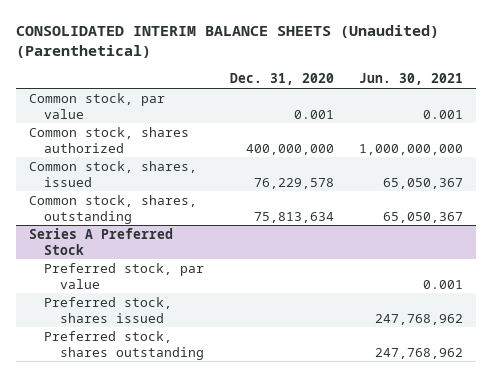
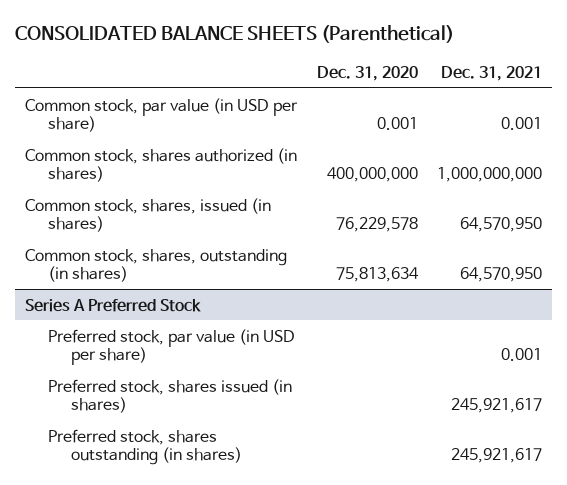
[16,25,440,59] CONSOLIDATED INTERIM BALANCE SHEETS (Unaudited) (Parenthetical) -> [15,25,455,44] CONSOLIDATED BALANCE SHEETS (Parenthetical)
[359,73,464,86] Jun. 30, 2021 -> none
none -> [441,65,543,81] Dec. 31, 2021
[28,93,165,119] Common stock, par value -> [24,97,298,133] Common stock, par value (in USD per share)
[28,127,189,153] Common stock, shares authorized -> [24,147,297,183] Common stock, shares authorized (in shares)
[28,161,197,187] Common stock, shares, issued -> [24,197,271,233] Common stock, shares, issued (in shares)
[28,195,197,224] Common stock, shares, outstanding -> [24,248,287,283] Common stock, shares, outstanding (in shares)
[44,263,205,289] Preferred stock, par value -> [47,328,295,366] Preferred stock, par value (in USD per share)
[44,297,173,323] Preferred stock, shares issued -> [47,378,292,414] Preferred stock, shares issued (in shares)
[44,331,204,360] Preferred stock, shares outstanding -> [47,428,242,466] Preferred stock, shares outstanding (in shares)

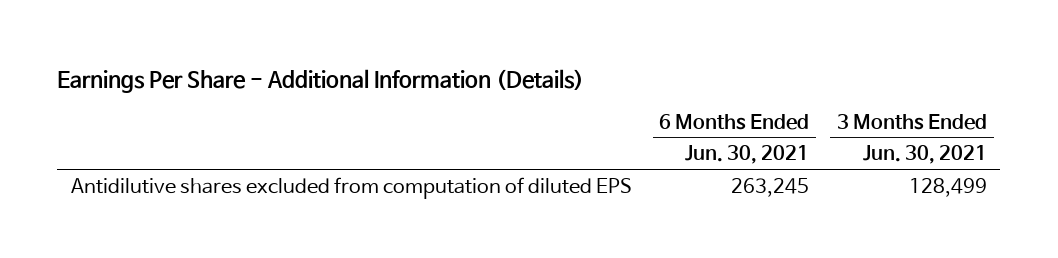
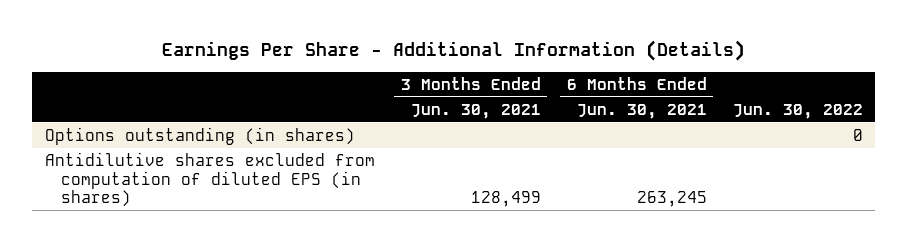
none -> [732,103,863,119] Jun. 30, 2022
none -> [45,126,356,145] Options outstanding (in shares)
[71,176,633,199] Antidilutive shares excluded from computation of diluted EPS -> [45,151,376,208] Antidilutive shares excluded from computation of diluted EPS (in shares)

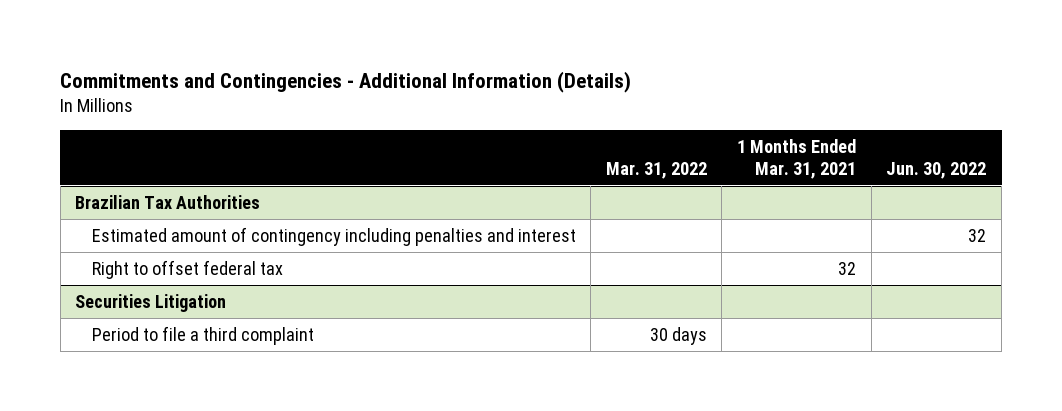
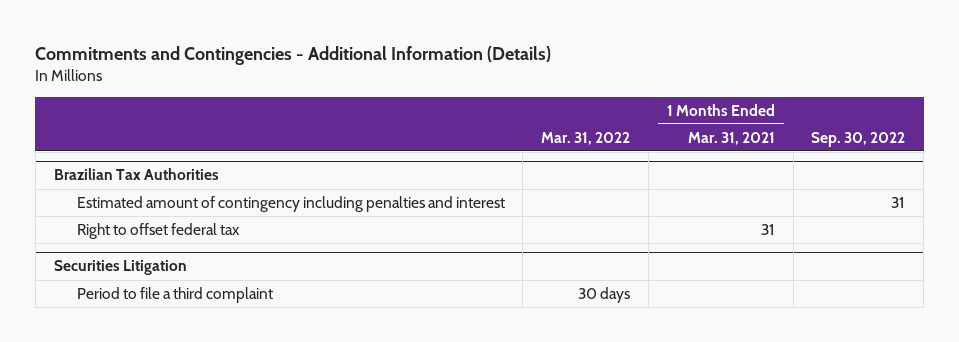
[886,161,987,179] Jun. 30, 2022 -> none
none -> [811,131,906,147] Sep. 30, 2022
[838,261,857,275] 32 -> [760,224,775,236] 31

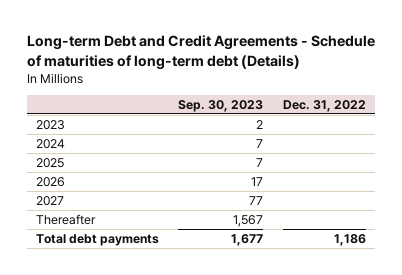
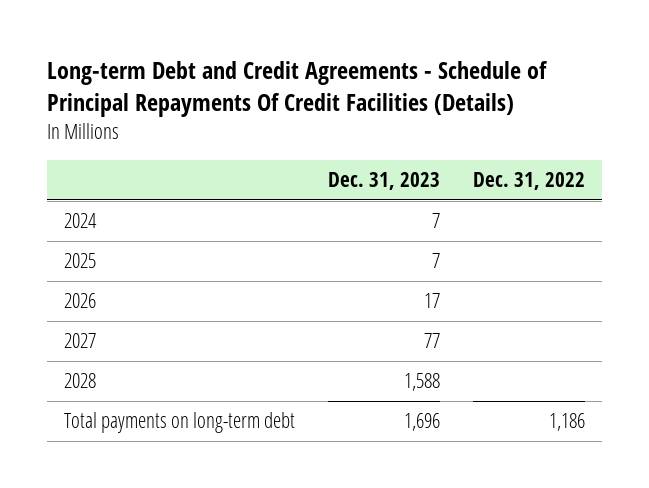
[26,35,375,70] Long-term Debt and Credit Agreements - Schedule of maturities of long-term debt (Details) -> [47,61,549,118] Long-term Debt and Credit Agreements - Schedule of Principal Repayments Of Credit Facilities (Details)
[178,99,264,112] Sep. 30, 2023 -> none
none -> [328,172,441,191] Dec. 31, 2023
[36,119,66,130] 2023 -> none
[36,213,97,225] Thereafter -> none
none -> [63,373,96,389] 2028
[36,233,160,246] Total debt payments -> [63,412,295,434] Total payments on long-term debt

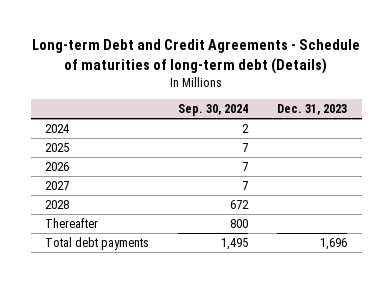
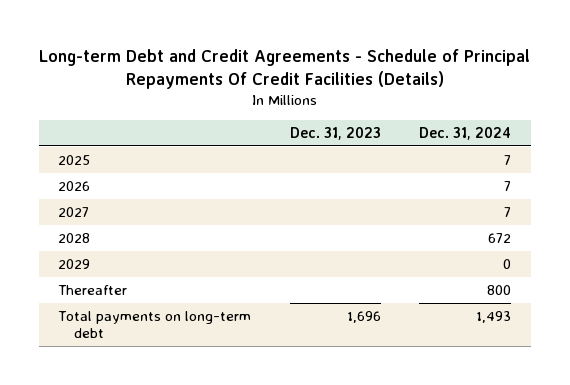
[32,39,361,74] Long-term Debt and Credit Agreements - Schedule of maturities of long-term debt (Details) -> [38,48,530,89] Long-term Debt and Credit Agreements - Schedule of Principal Repayments Of Credit Facilities (Details)
[178,104,249,117] Sep. 30, 2024 -> none
none -> [419,126,512,140] Dec. 31, 2024
[45,123,70,133] 2024 -> none
none -> [58,259,91,270] 2029
[45,236,150,250] Total debt payments -> [58,311,252,339] Total payments on long-term debt

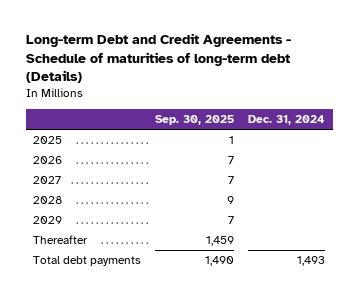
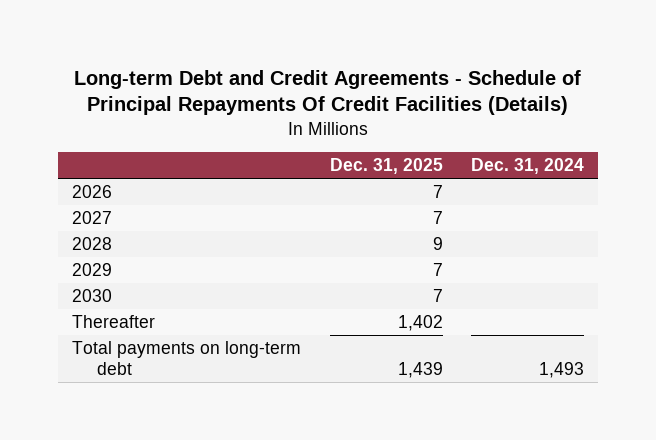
[25,33,291,84] Long-term Debt and Credit Agreements - Schedule of maturities of long-term debt (Details) -> [74,69,582,116] Long-term Debt and Credit Agreements - Schedule of Principal Repayments Of Credit Facilities (Details)
[155,115,235,126] Sep. 30, 2025 -> none
none -> [329,158,443,175] Dec. 31, 2025
[32,136,62,145] 2025 -> none
none -> [72,289,113,303] 2030
[32,256,141,267] Total debt payments -> [72,341,302,375] Total payments on long-term debt

